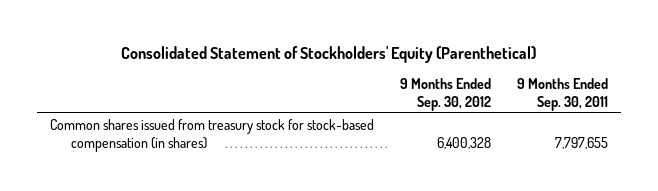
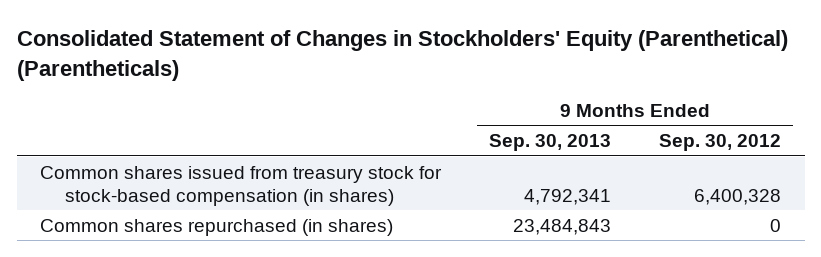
[121,45,537,63] Consolidated Statement of Stockholders' Equity (Parenthetical) -> [16,30,788,82] Consolidated Statement of Changes in Stockholders' Equity (Parenthetical) (Parentheticals)
[516,77,608,111] 9 Months Ended Sep. 30, 2011 -> none
none -> [489,134,612,152] Sep. 30, 2013
none -> [40,218,394,236] Common shares repurchased (in shares)

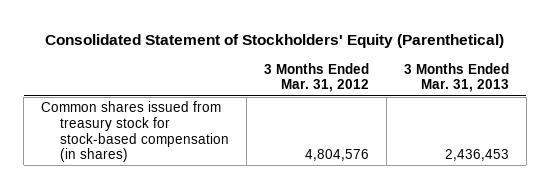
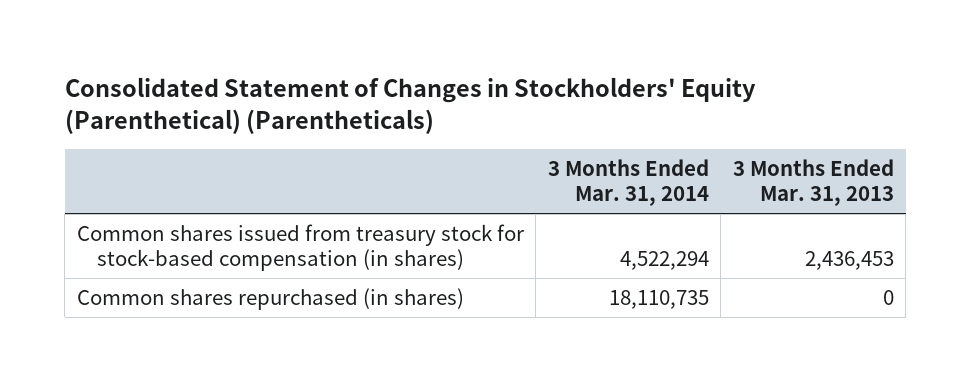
[45,33,505,48] Consolidated Statement of Stockholders' Equity (Parenthetical) -> [64,76,756,134] Consolidated Statement of Changes in Stockholders' Equity (Parenthetical) (Parentheticals)
[264,62,370,93] 3 Months Ended Mar. 31, 2012 -> none
none -> [547,158,709,207] 3 Months Ended Mar. 31, 2014
none -> [76,287,464,310] Common shares repurchased (in shares)

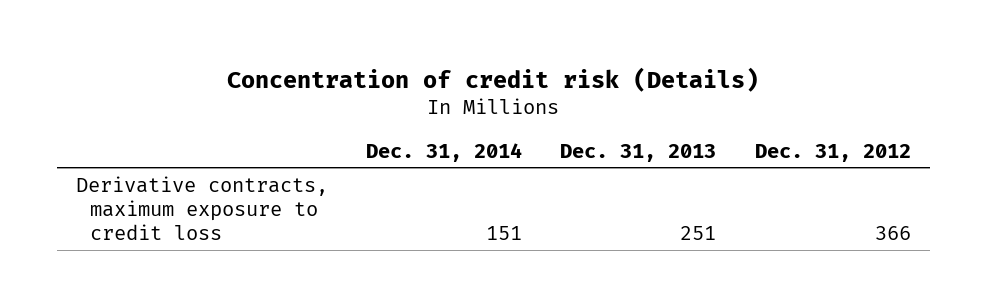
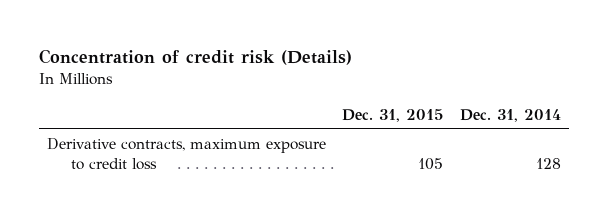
[560,143,717,162] Dec. 31, 2013 -> none
[754,143,911,162] Dec. 31, 2012 -> none
none -> [342,108,444,122] Dec. 31, 2015
[486,226,523,241] 151 -> [535,157,561,169] 128

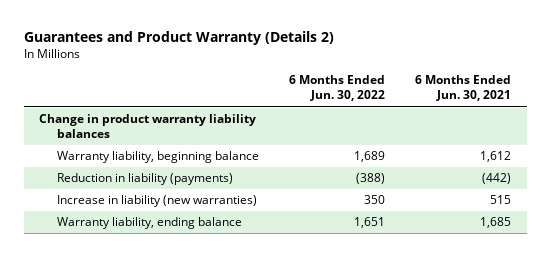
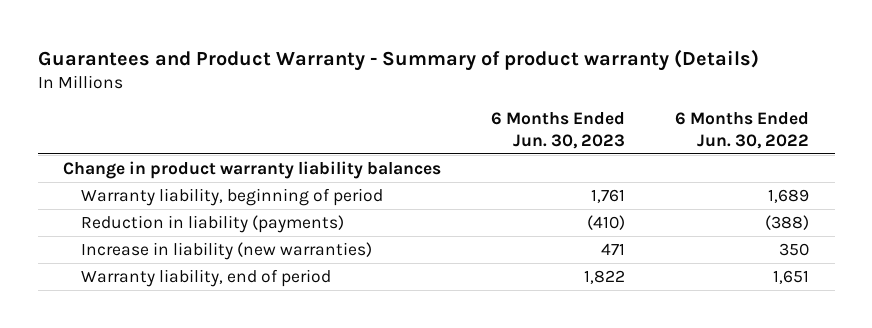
[24,30,335,45] Guarantees and Product Warranty (Details 2) -> [37,48,759,71] Guarantees and Product Warranty - Summary of product warranty (Details)
[415,75,512,102] 6 Months Ended Jun. 30, 2021 -> none
none -> [491,112,626,149] 6 Months Ended Jun. 30, 2023
[56,151,259,164] Warranty liability, beginning balance -> [81,188,384,207] Warranty liability, beginning of period
[56,217,242,230] Warranty liability, ending balance -> [81,269,332,288] Warranty liability, end of period

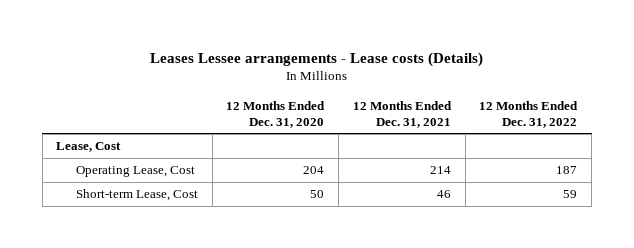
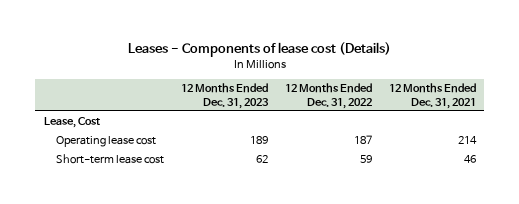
[149,51,483,67] Leases Lessee arrangements - Lease costs (Details) -> [127,41,391,57] Leases - Components of lease cost (Details)
[226,100,326,128] 12 Months Ended Dec. 31, 2020 -> none
none -> [180,82,269,109] 12 Months Ended Dec. 31, 2023
[75,166,195,178] Operating Lease, Cost -> [56,136,157,148] Operating lease cost
[75,189,198,202] Short-term Lease, Cost -> [56,154,165,165] Short-term lease cost

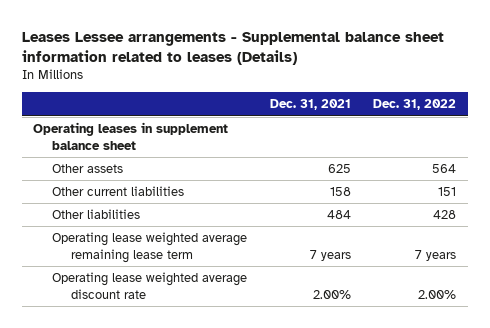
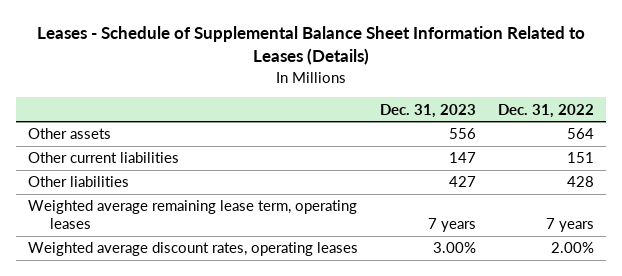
[22,32,445,66] Leases Lessee arrangements - Supplemental balance sheet information related to leases (Details) -> [37,26,586,66] Leases - Schedule of Supplemental Balance Sheet Information Related to Leases (Details)
[269,99,351,111] Dec. 31, 2021 -> none
none -> [380,103,477,118] Dec. 31, 2023
[33,122,229,150] Operating leases in supplement balance sheet -> none
[52,232,248,263] Operating lease weighted average remaining lease term -> [27,200,357,230] Weighted average remaining lease term, operating leases
[52,272,248,299] Operating lease weighted average discount rate -> [27,242,358,257] Weighted average discount rates, operating leases

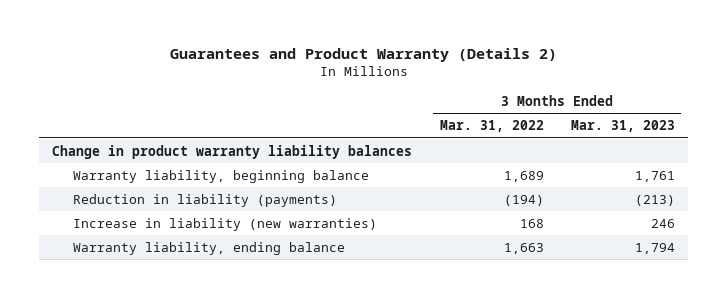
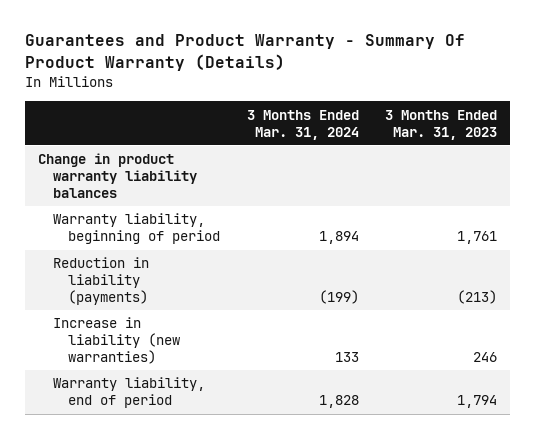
[169,47,557,62] Guarantees and Product Warranty (Details 2) -> [24,34,465,72] Guarantees and Product Warranty - Summary Of Product Warranty (Details)
[439,120,544,133] Mar. 31, 2022 -> none
none -> [246,109,359,140] 3 Months Ended Mar. 31, 2024
[72,169,369,183] Warranty liability, beginning balance -> [53,213,221,245] Warranty liability, beginning of period
[72,241,345,255] Warranty liability, ending balance -> [53,377,206,409] Warranty liability, end of period

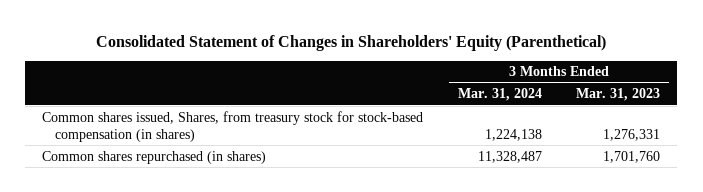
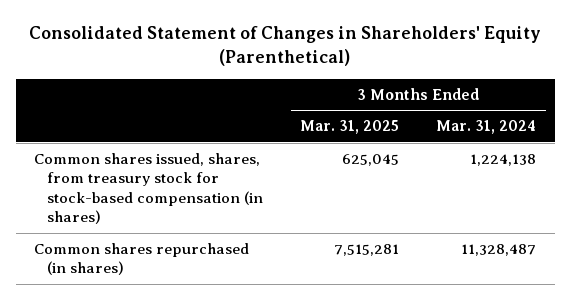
[576,88,661,102] Mar. 31, 2023 -> none
none -> [300,120,400,135] Mar. 31, 2025
[42,110,424,142] Common shares issued, Shares, from treasury stock for stock-based compensation (in shares) -> [34,153,263,225] Common shares issued, shares, from treasury stock for stock-based compensation (in shares)

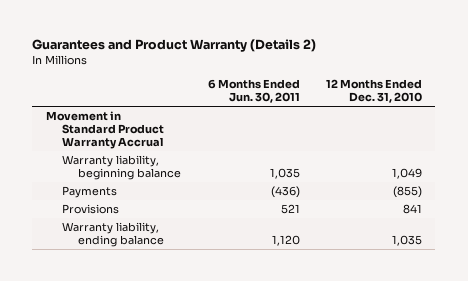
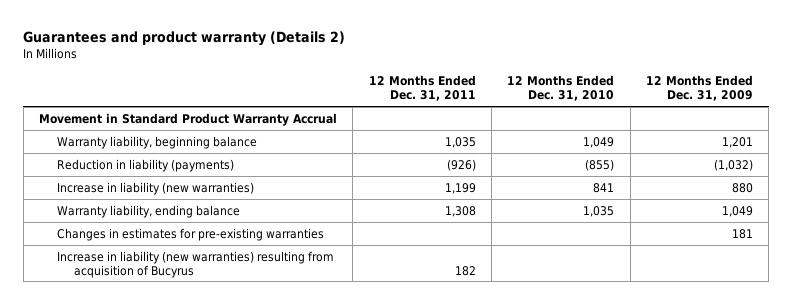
[32,39,317,53] Guarantees and Product Warranty (Details 2) -> [23,30,346,46] Guarantees and product warranty (Details 2)
[207,79,300,104] 6 Months Ended Jun. 30, 2011 -> none
none -> [368,75,476,102] 12 Months Ended Dec. 31, 2011
none -> [646,75,754,102] 12 Months Ended Dec. 31, 2009
[62,185,118,198] Payments -> [56,158,234,172] Reduction in liability (payments)
[62,203,120,214] Provisions -> [56,181,254,195] Increase in liability (new warranties)
none -> [56,227,324,241] Changes in estimates for pre-existing warranties
none -> [56,250,334,278] Increase in liability (new warranties) resulting from acquisition of Bucyrus

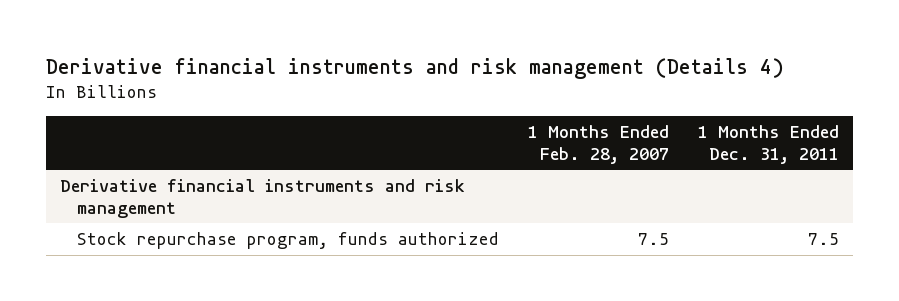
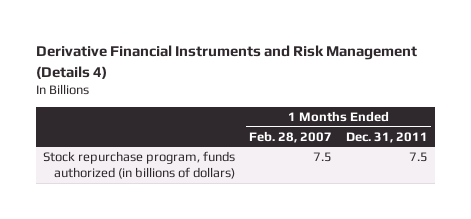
[45,57,784,79] Derivative financial instruments and risk management (Details 4) -> [35,45,417,79] Derivative Financial Instruments and Risk Management (Details 4)
[60,178,466,218] Derivative financial instruments and risk management -> none
[77,231,500,249] Stock repurchase program, funds authorized -> [42,151,236,180] Stock repurchase program, funds authorized (in billions of dollars)

